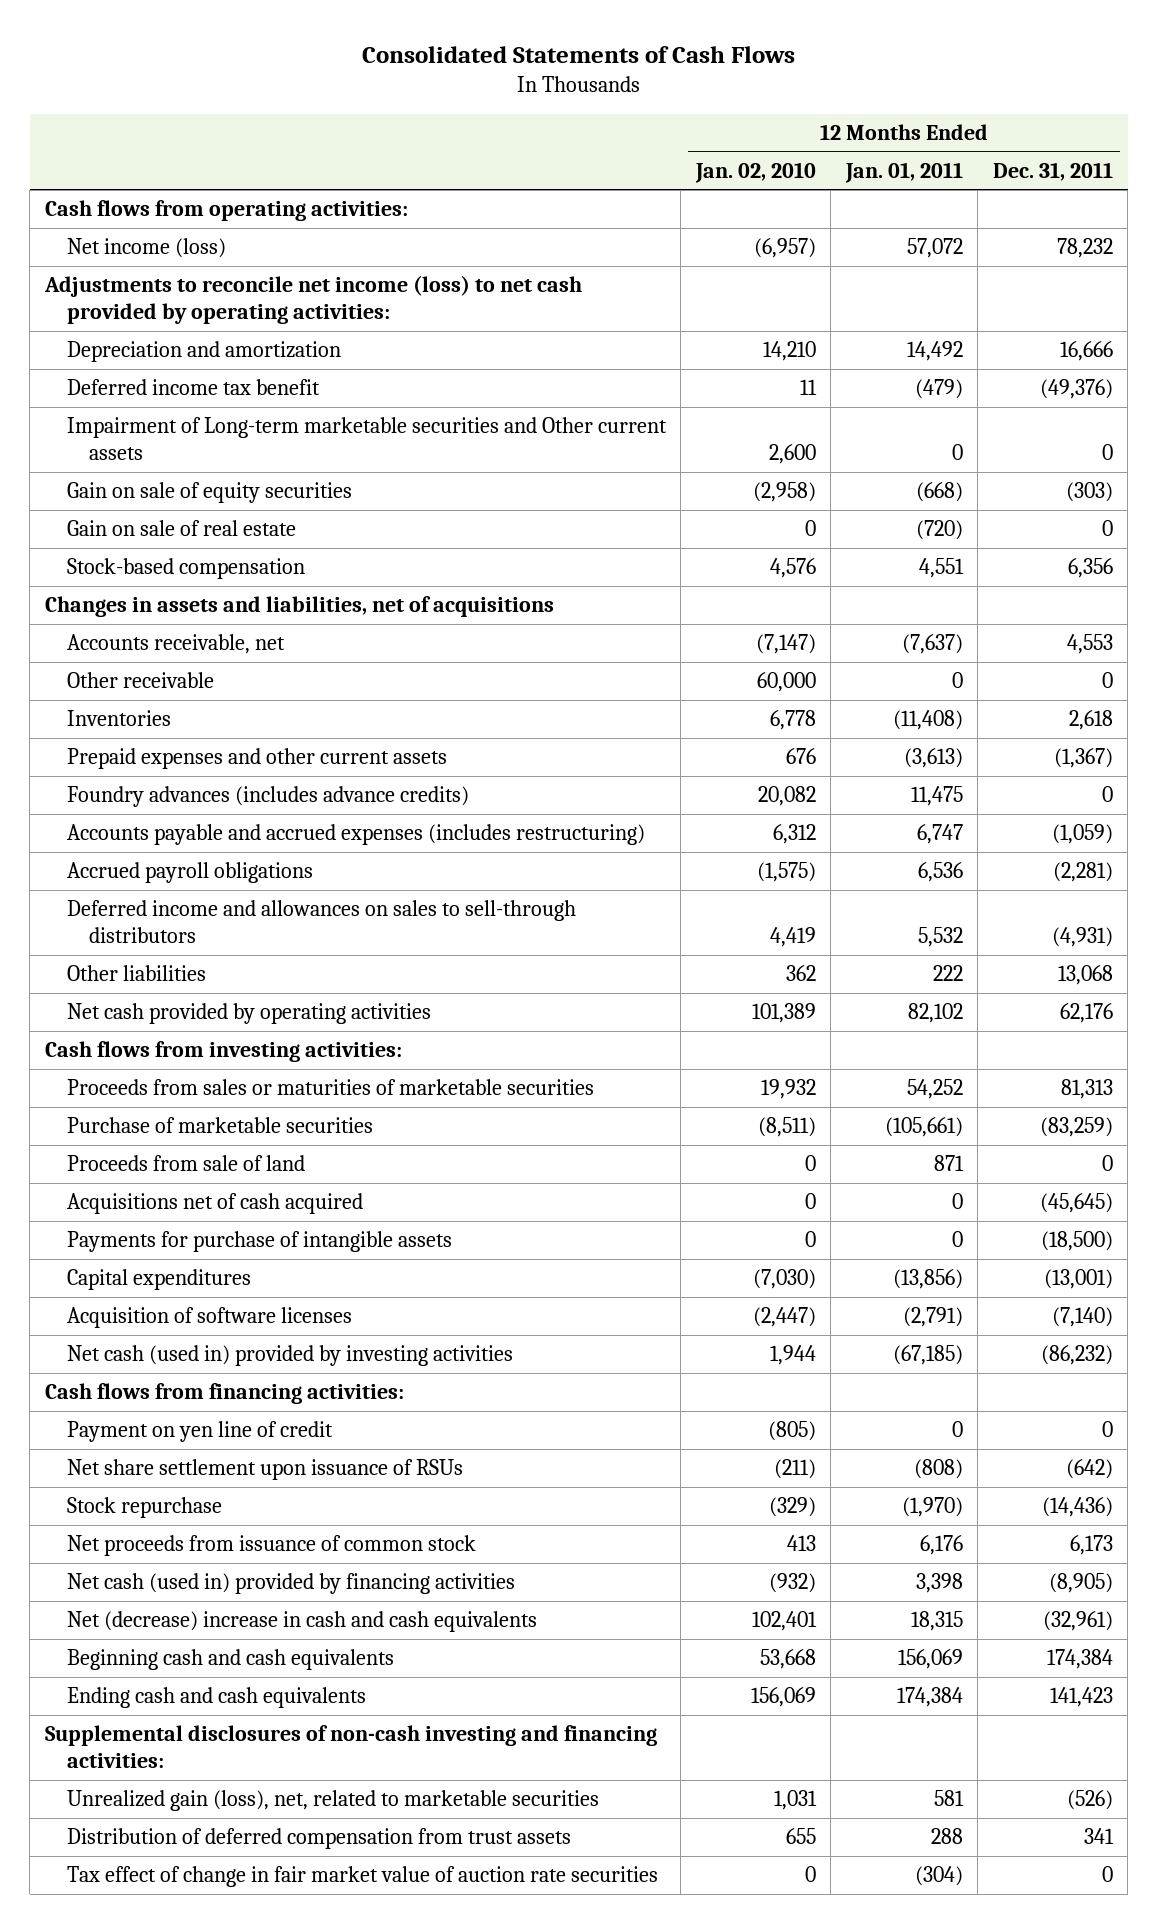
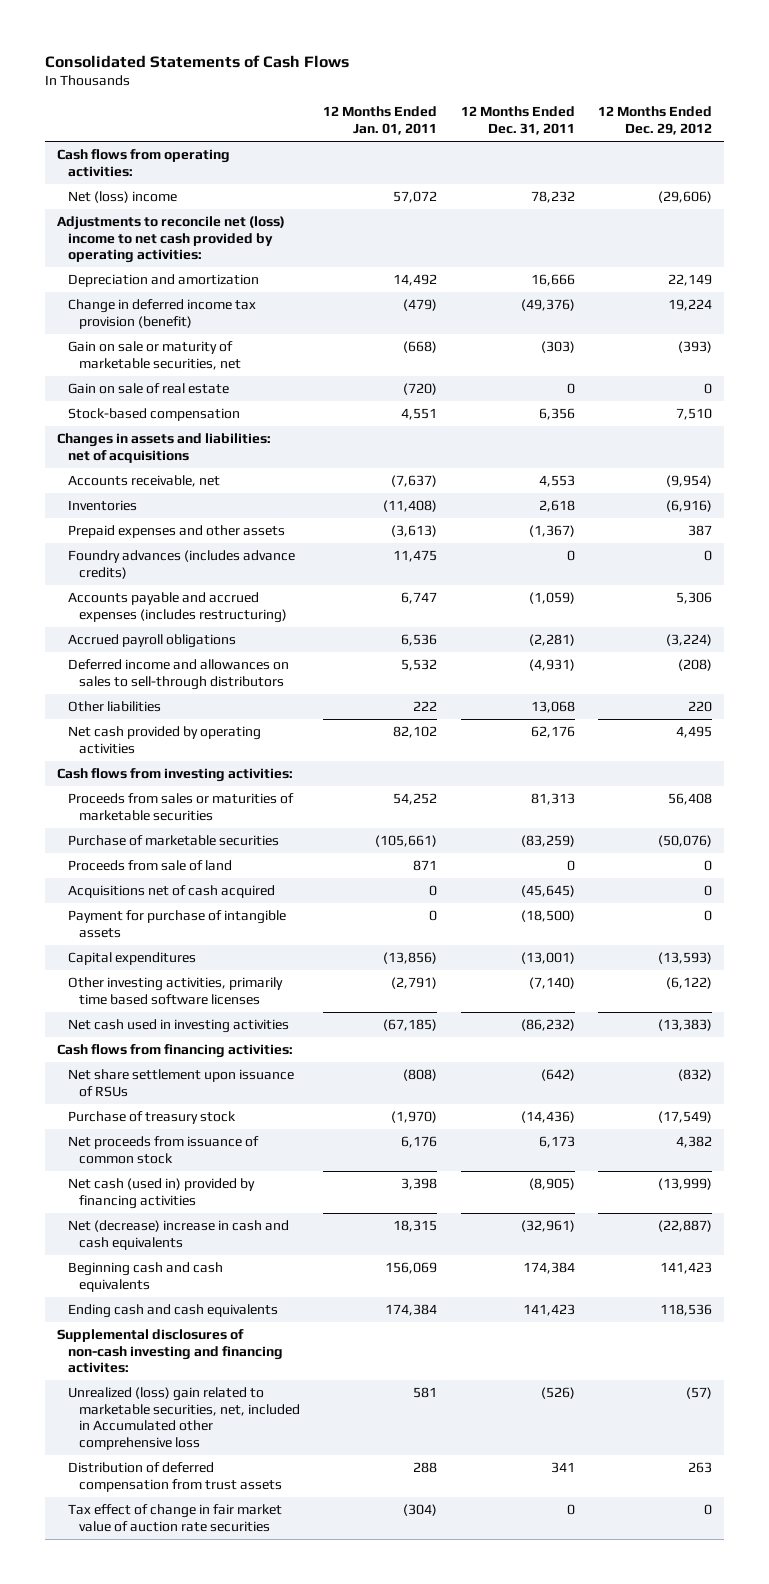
[694,161,816,183] Jan. 02, 2010 -> none
none -> [598,106,713,136] 12 Months Ended Dec. 29, 2012
[66,238,226,259] Net income (loss) -> [67,191,177,204] Net (loss) income
[43,275,582,325] Adjustments to reconcile net income (loss) to net cash provided by operating activities: -> [56,216,285,264] Adjustments to reconcile net (loss) income to net cash provided by operating activities:
[66,417,667,461] Impairment of Long-term marketable securities and Other current assets -> none
[66,379,320,396] Deferred income tax benefit -> [67,299,256,329] Change in deferred income tax provision (benefit)
[66,482,352,504] Gain on sale of equity securities -> [67,341,242,370] Gain on sale or maturity of marketable securities, net
[44,596,554,618] Changes in assets and liabilities, net of acquisitions -> [56,433,271,463] Changes in assets and liabilities: net of acquisitions
[66,672,214,689] Other receivable -> none
[66,748,447,770] Prepaid expenses and other current assets -> [67,525,285,539] Prepaid expenses and other assets
[66,1231,452,1253] Payments for purchase of intangible assets -> [67,910,286,938] Payment for purchase of intangible assets
[66,1307,352,1329] Acquisition of software licenses -> [67,977,283,1005] Other investing activities, primarily time based software licenses
[66,1345,513,1367] Net cash (used in) provided by investing activities -> [67,1019,289,1034] Net cash used in investing activities
[66,1421,333,1443] Payment on yen line of credit -> none
[66,1497,222,1519] Stock repurchase -> [67,1111,236,1125] Purchase of treasury stock
[44,1725,657,1769] Supplemental disclosures of non-cash investing and financing activities: -> [56,1329,283,1374] Supplemental disclosures of non-cash investing and financing activites:
[66,1790,599,1812] Unrealized gain (loss), net, related to marketable securities -> [67,1387,301,1450] Unrealized (loss) gain related to marketable securities, net, included in Accumulated other comprehensive loss

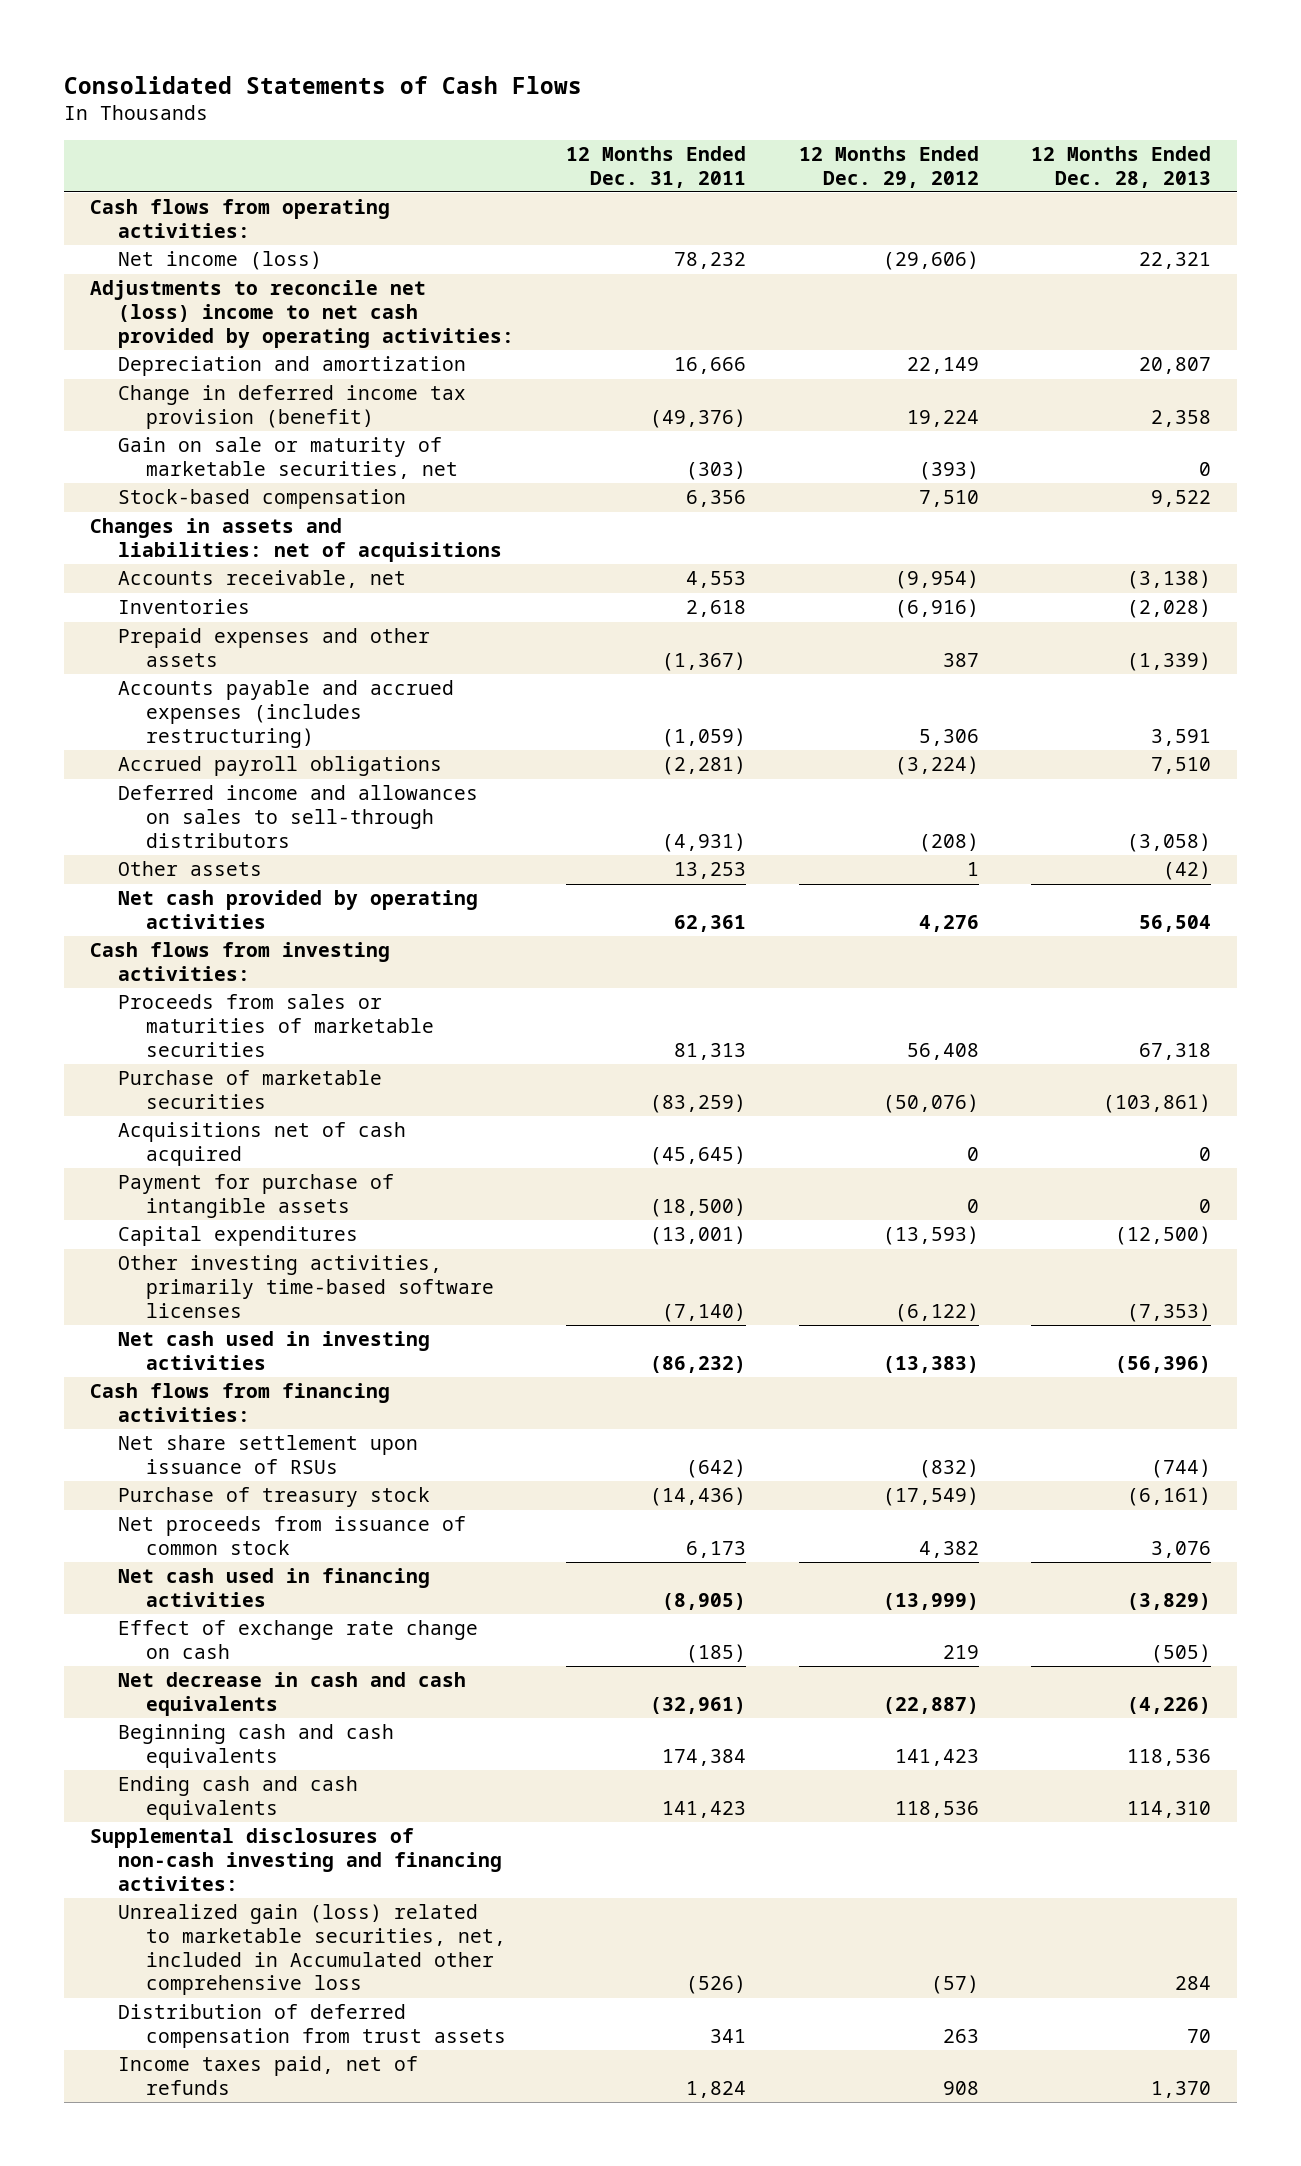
[323,106,438,136] 12 Months Ended Jan. 01, 2011 -> none
none -> [1031,145,1212,188] 12 Months Ended Dec. 28, 2013
[67,191,177,204] Net (loss) income -> [117,251,322,271] Net income (loss)
[67,383,229,395] Gain on sale of real estate -> none
[67,550,295,579] Foundry advances (includes advance credits) -> none
[67,701,161,713] Other liabilities -> none
none -> [117,861,262,877] Other assets
[530,726,575,739] 62,176 -> [674,914,747,932] 62,361
[676,726,713,739] 4,495 -> [918,914,979,932] 4,276
[67,860,232,872] Proceeds from sale of land -> none
[67,977,283,1005] Other investing activities, primarily time based software licenses -> [117,1255,494,1318] Other investing activities, primarily time-based software licenses
[67,1178,255,1209] Net cash (used in) provided by financing activities -> [117,1568,430,1607] Net cash used in financing activities
none -> [117,1620,478,1659] Effect of exchange rate change on cash
[67,1220,289,1250] Net (decrease) increase in cash and cash equivalents -> [117,1672,466,1716] Net decrease in cash and cash equivalents
[67,1387,301,1450] Unrealized (loss) gain related to marketable securities, net, included in Accumulated other comprehensive loss -> [117,1904,506,1996] Unrealized gain (loss) related to marketable securities, net, included in Accumulated other comprehensive loss
[67,1504,282,1532] Tax effect of change in fair market value of auction rate securities -> none
none -> [117,2056,418,2095] Income taxes paid, net of refunds

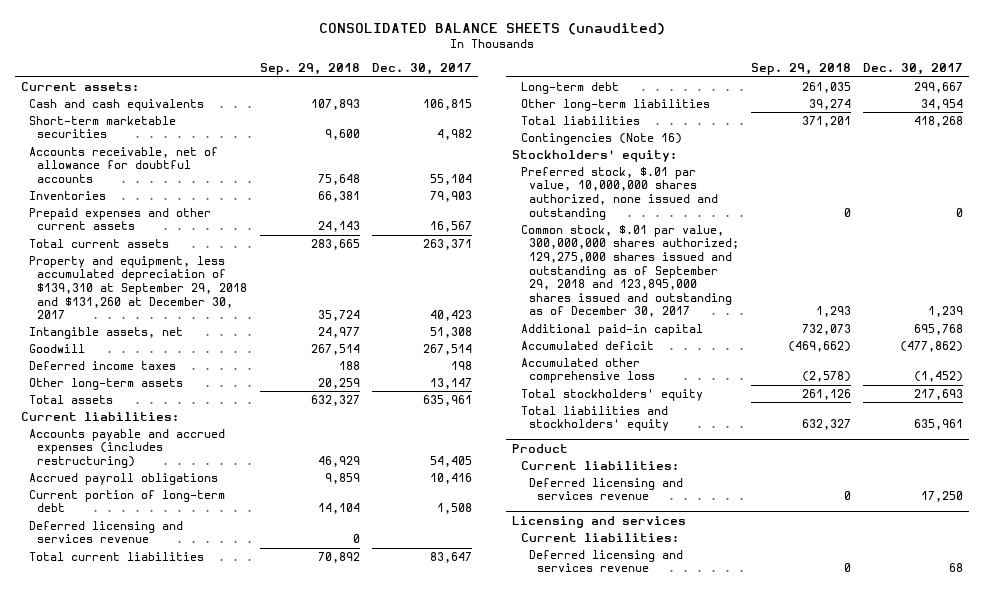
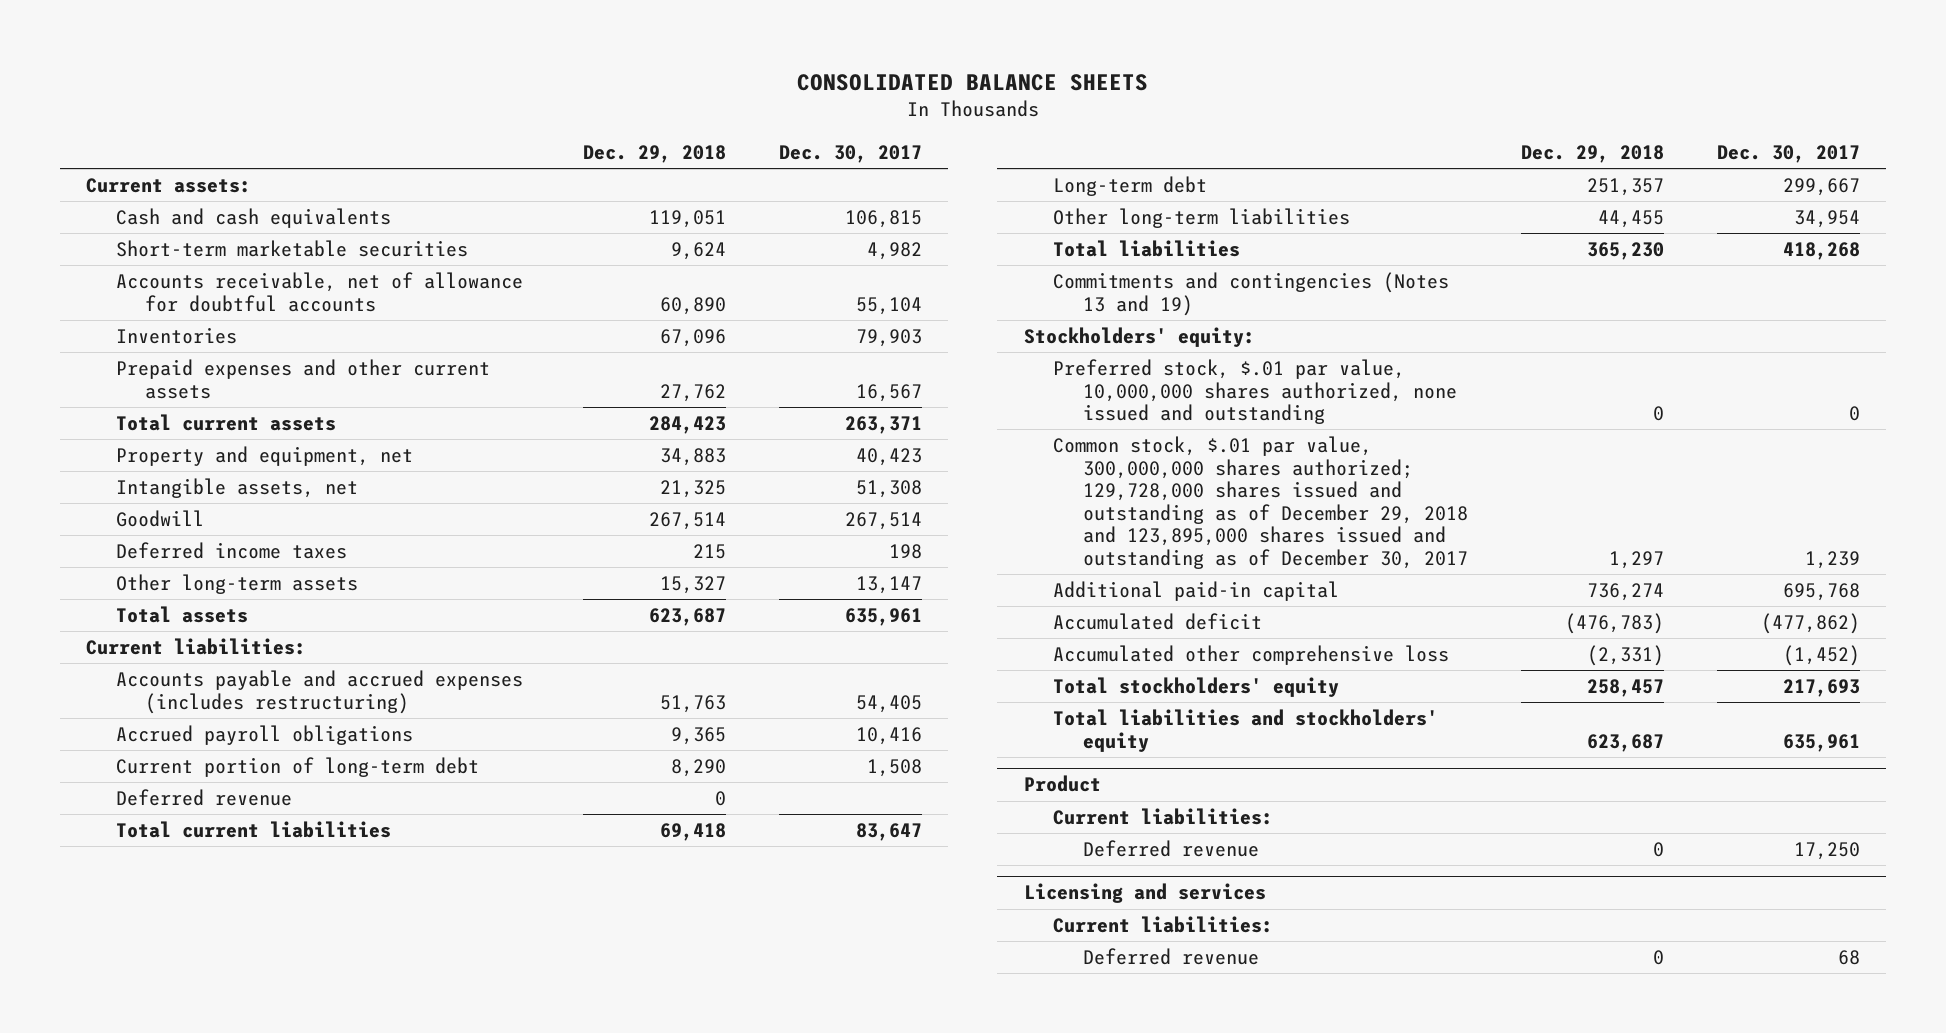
[319,22,666,35] CONSOLIDATED BALANCE SHEETS (unaudited) -> [796,73,1148,91] CONSOLIDATED BALANCE SHEETS
[259,63,360,76] Sep. 29, 2018 -> none
none -> [582,144,726,163] Dec. 29, 2018
[29,255,248,320] Property and equipment, less accumulated depreciation of $139,310 at September 29, 2018 and $131,260 at December 30, 2017 -> [115,446,413,467] Property and equipment, net
[29,520,184,544] Deferred licensing and services revenue -> [115,789,292,807] Deferred revenue
[520,132,682,145] Contingencies (Note 16) -> [1053,272,1450,316] Commitments and contingencies (Notes 13 and 19)
[520,224,739,318] Common stock, $.01 par value, 300,000,000 shares authorized; 129,275,000 shares issued and outstanding as of September 29, 2018 and 123,895,000 shares issued and outstanding as of December 30, 2017 -> [1053,436,1468,569] Common stock, $.01 par value, 300,000,000 shares authorized; 129,728,000 shares issued and outstanding as of December 29, 2018 and 123,895,000 shares issued and outstanding as of December 30, 2017
[528,477,683,501] Deferred licensing and services revenue -> [1082,840,1259,858] Deferred revenue
[528,549,683,573] Deferred licensing and services revenue -> [1082,948,1259,966] Deferred revenue

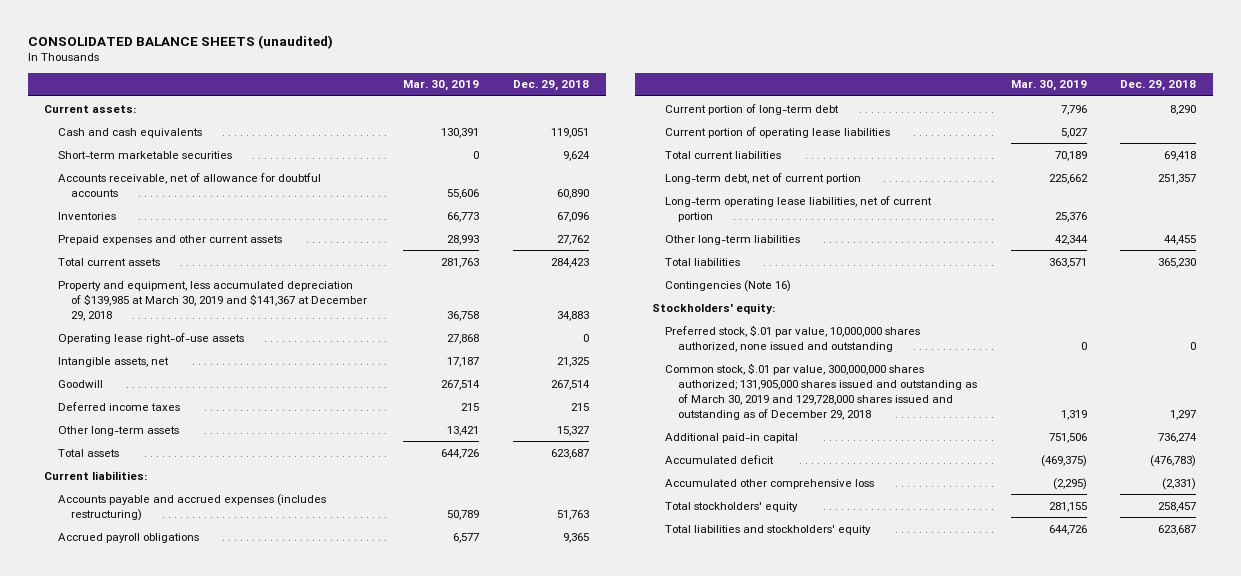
[796,73,1148,91] CONSOLIDATED BALANCE SHEETS -> [27,34,333,49] CONSOLIDATED BALANCE SHEETS (unaudited)
[778,144,922,163] Dec. 30, 2017 -> none
none -> [403,80,480,92] Mar. 30, 2019
[115,446,413,467] Property and equipment, net -> [57,280,367,321] Property and equipment, less accumulated depreciation of $139,985 at March 30, 2019 and $141,367 at December 29, 2018
none -> [57,332,244,344] Operating lease right-of-use assets
[115,789,292,807] Deferred revenue -> none
none -> [664,126,890,138] Current portion of operating lease liabilities
[1053,176,1208,197] Long-term debt -> [664,172,861,184] Long-term debt, net of current portion
none -> [664,195,932,222] Long-term operating lease liabilities, net of current portion
[1053,272,1450,316] Commitments and contingencies (Notes 13 and 19) -> [664,279,791,292] Contingencies (Note 16)
[1053,436,1468,569] Common stock, $.01 par value, 300,000,000 shares authorized; 129,728,000 shares issued and outstanding as of December 29, 2018 and 123,895,000 shares issued and outstanding as of December 30, 2017 -> [664,362,978,420] Common stock, $.01 par value, 300,000,000 shares authorized; 131,905,000 shares issued and outstanding as of March 30, 2019 and 129,728,000 shares issued and outstanding as of December 29, 2018
[1023,775,1101,793] Product -> none
[1053,808,1274,826] Current liabilities: -> none
[1082,840,1259,858] Deferred revenue -> none
[1023,883,1266,904] Licensing and services -> none
[1053,916,1274,934] Current liabilities: -> none
[1082,948,1259,966] Deferred revenue -> none

